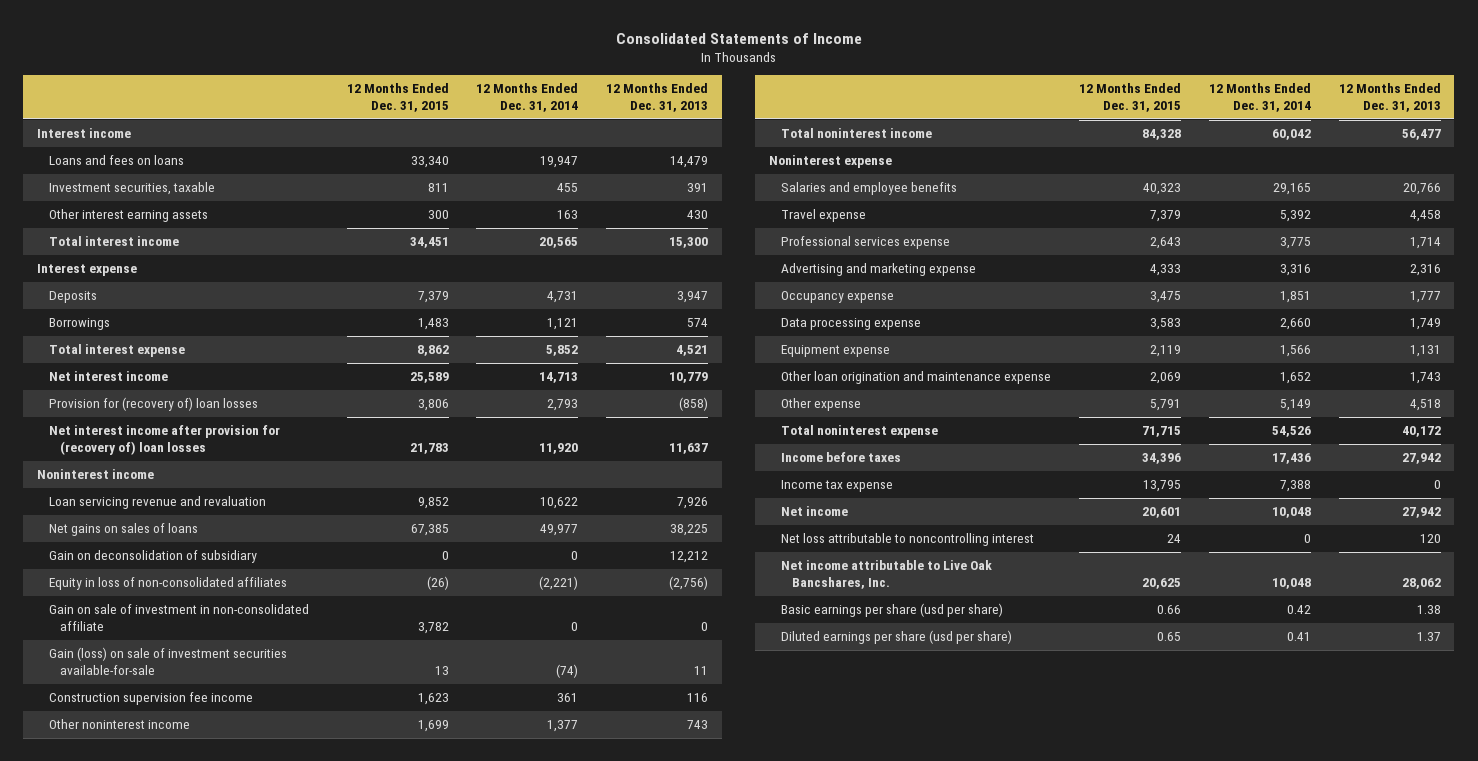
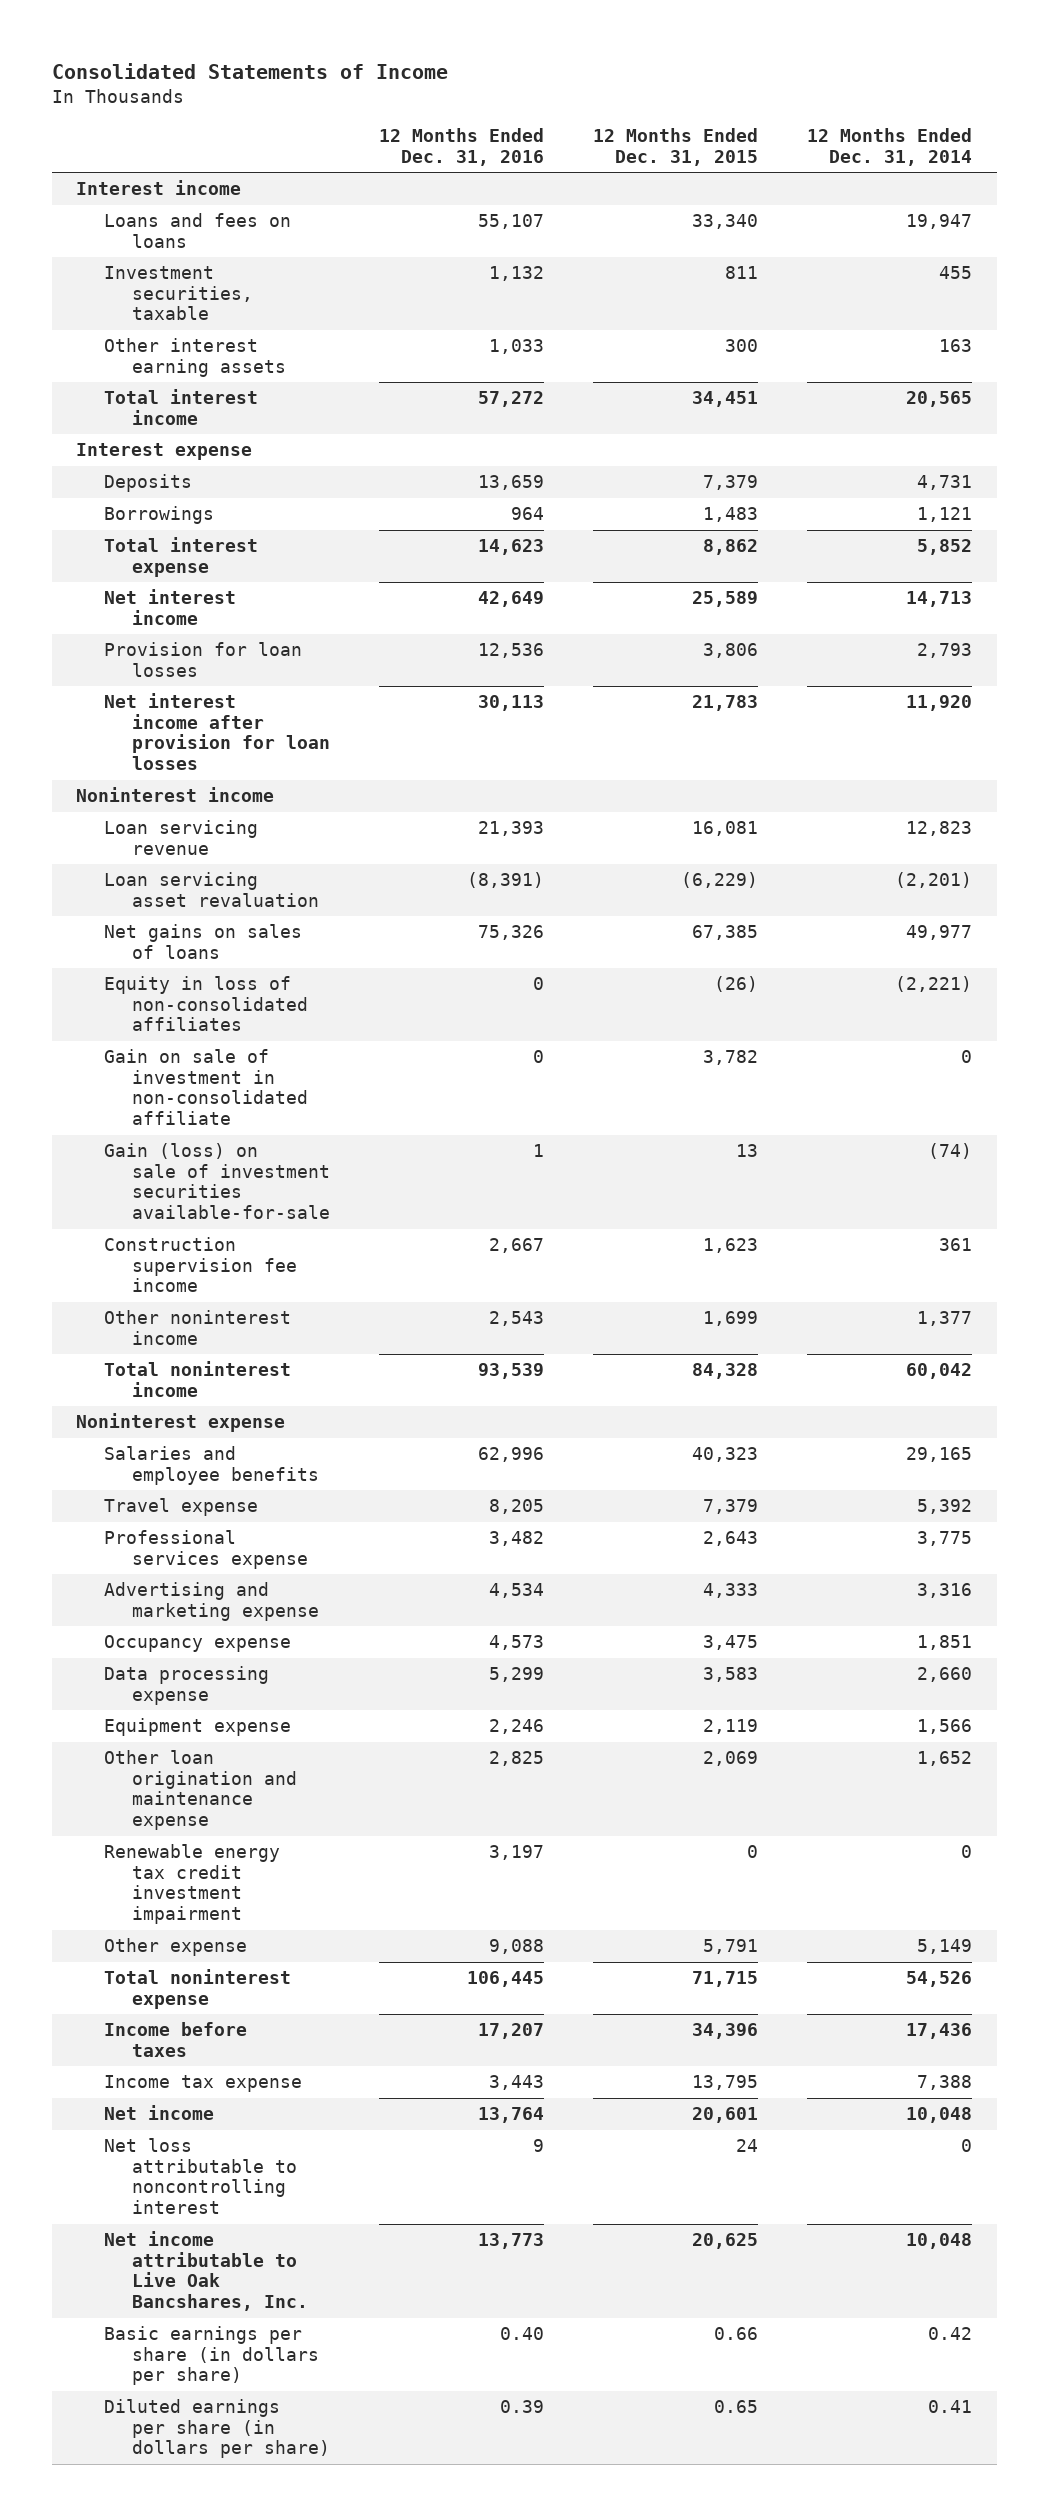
[606,83,709,113] 12 Months Ended Dec. 31, 2013 -> none
none -> [378,128,544,166] 12 Months Ended Dec. 31, 2016
[48,397,258,412] Provision for (recovery of) loan losses -> [104,642,303,677] Provision for loan losses
[48,425,280,455] Net interest income after provision for (recovery of) loan losses -> [104,693,330,771] Net interest income after provision for loan losses
[48,496,266,510] Loan servicing revenue and revaluation -> [104,820,259,855] Loan servicing revenue
[417,497,449,510] 9,852 -> [691,821,758,837] 16,081
[540,497,579,510] 10,622 -> [906,821,973,837] 12,823
none -> [104,872,319,907] Loan servicing asset revaluation
[48,550,257,564] Gain on deconsolidation of subsidiary -> none
none -> [104,1844,281,1925] Renewable energy tax credit investment impairment
[780,603,1003,618] Basic earnings per share (usd per share) -> [104,2326,319,2386] Basic earnings per share (in dollars per share)
[780,630,1012,645] Diluted earnings per share (usd per share) -> [104,2399,330,2459] Diluted earnings per share (in dollars per share)

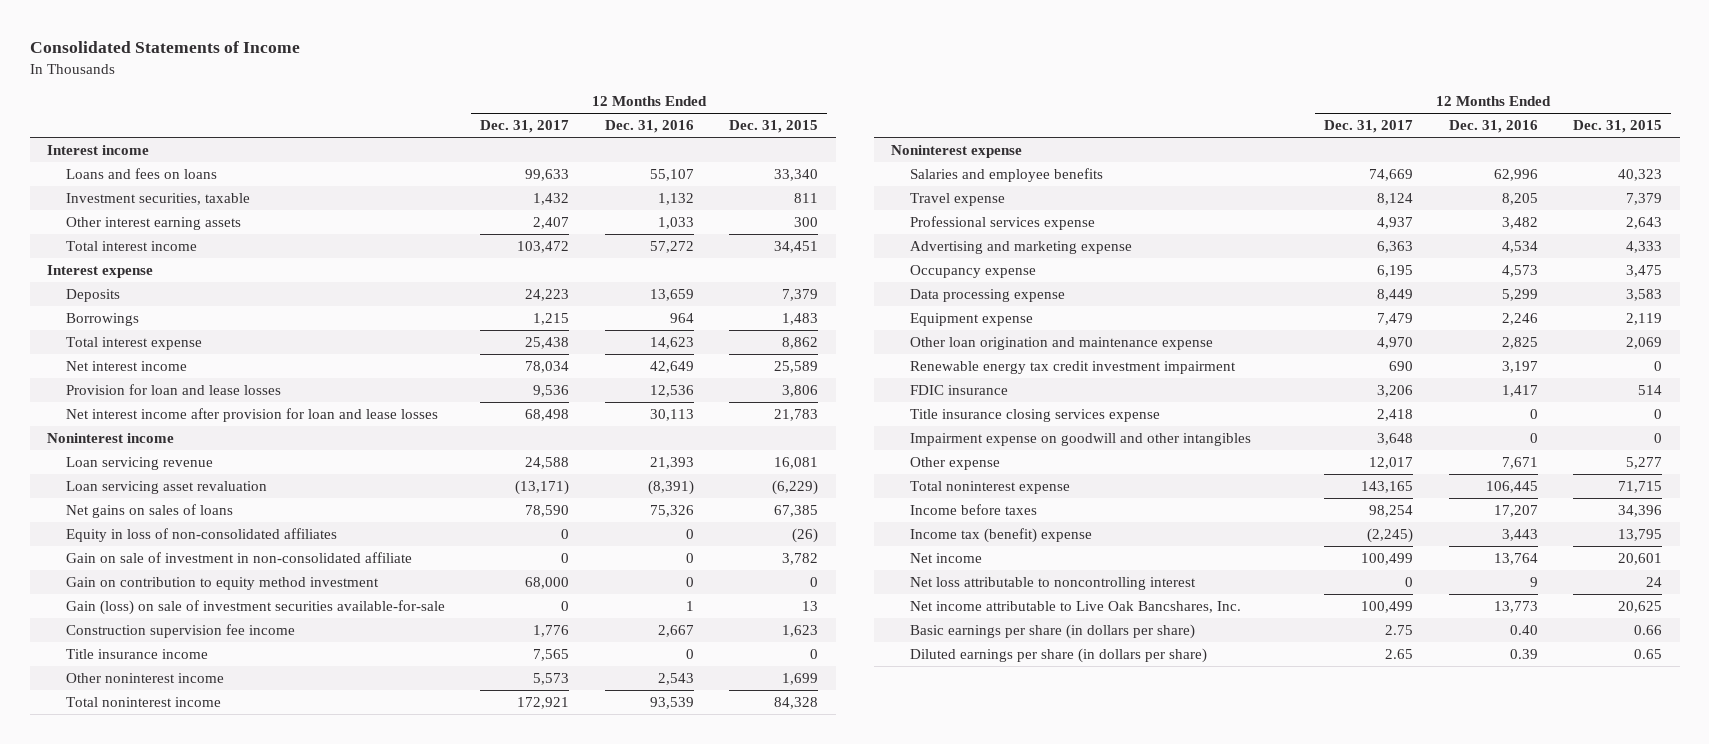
[807,128,973,166] 12 Months Ended Dec. 31, 2014 -> none
none -> [480,120,570,134] Dec. 31, 2017
[104,642,303,677] Provision for loan losses -> [65,384,281,396] Provision for loan and lease losses
[104,693,330,771] Net interest income after provision for loan losses -> [65,408,438,423] Net interest income after provision for loan and lease losses
none -> [65,577,379,591] Gain on contribution to equity method investment
none -> [65,649,208,660] Title insurance income
none -> [909,385,1008,396] FDIC insurance
none -> [909,409,1160,423] Title insurance closing services expense
none -> [909,433,1251,447] Impairment expense on goodwill and other intangibles
[488,1939,544,1955] 9,088 -> [1501,457,1538,470] 7,671
[702,1939,758,1955] 5,791 -> [1625,457,1662,470] 5,277
[104,2075,303,2093] Income tax expense -> [909,528,1092,544] Income tax (benefit) expense

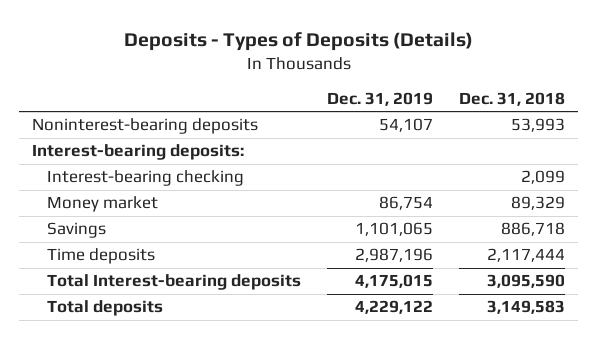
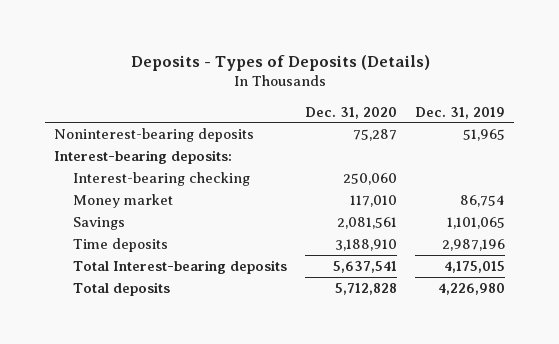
[459,91,566,106] Dec. 31, 2018 -> none
none -> [305,106,398,119] Dec. 31, 2020
[379,118,434,133] 54,107 -> [463,128,506,141] 51,965
[355,300,434,315] 4,229,122 -> [438,282,506,295] 4,226,980

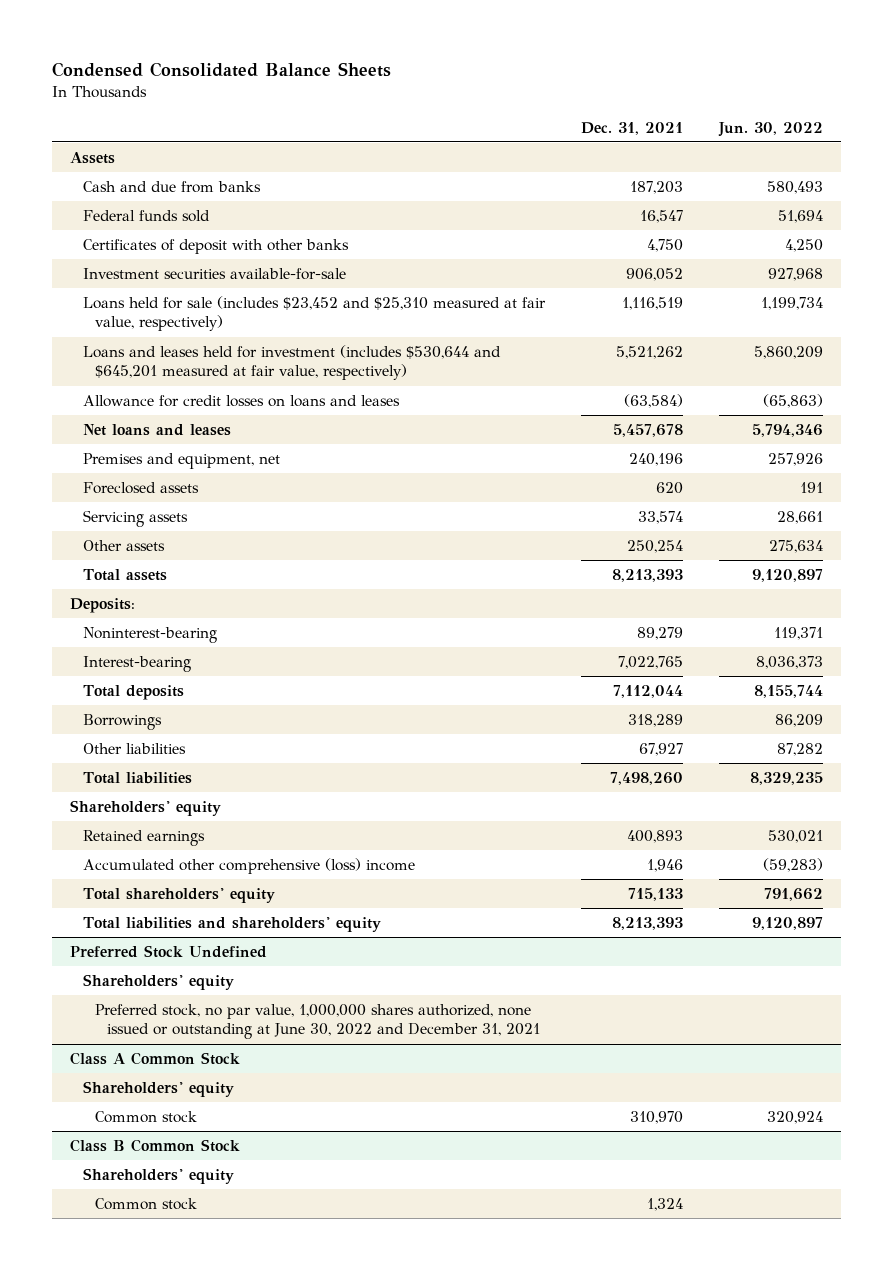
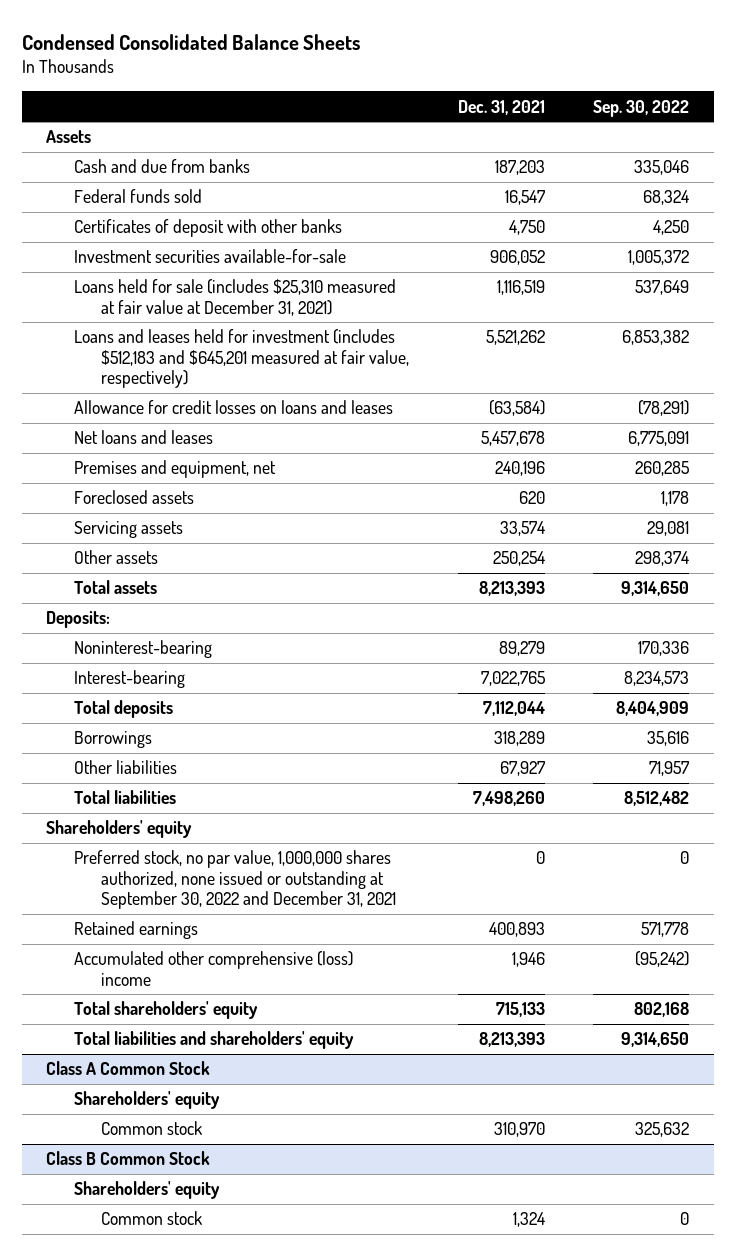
[718,121,824,137] Jun. 30, 2022 -> none
none -> [593,99,690,117] Sep. 30, 2022
[82,296,546,332] Loans held for sale (includes $23,452 and $25,310 measured at fair value, respectively) -> [73,279,396,316] Loans held for sale (includes $25,310 measured at fair value at December 31, 2021)
[82,345,501,381] Loans and leases held for investment (includes $530,644 and $645,201 measured at fair value, respectively) -> [73,329,409,389] Loans and leases held for investment (includes $512,183 and $645,201 measured at fair value, respectively)
none -> [73,850,396,910] Preferred stock, no par value, 1,000,000 shares authorized, none issued or outstanding at September 30, 2022 and December 31, 2021
[70,945,268,959] Preferred Stock Undefined -> none
[82,974,234,991] Shareholders' equity -> none
[94,1004,540,1040] Preferred stock, no par value, 1,000,000 shares authorized, none issued or outstanding at June 30, 2022 and December 31, 2021 -> none

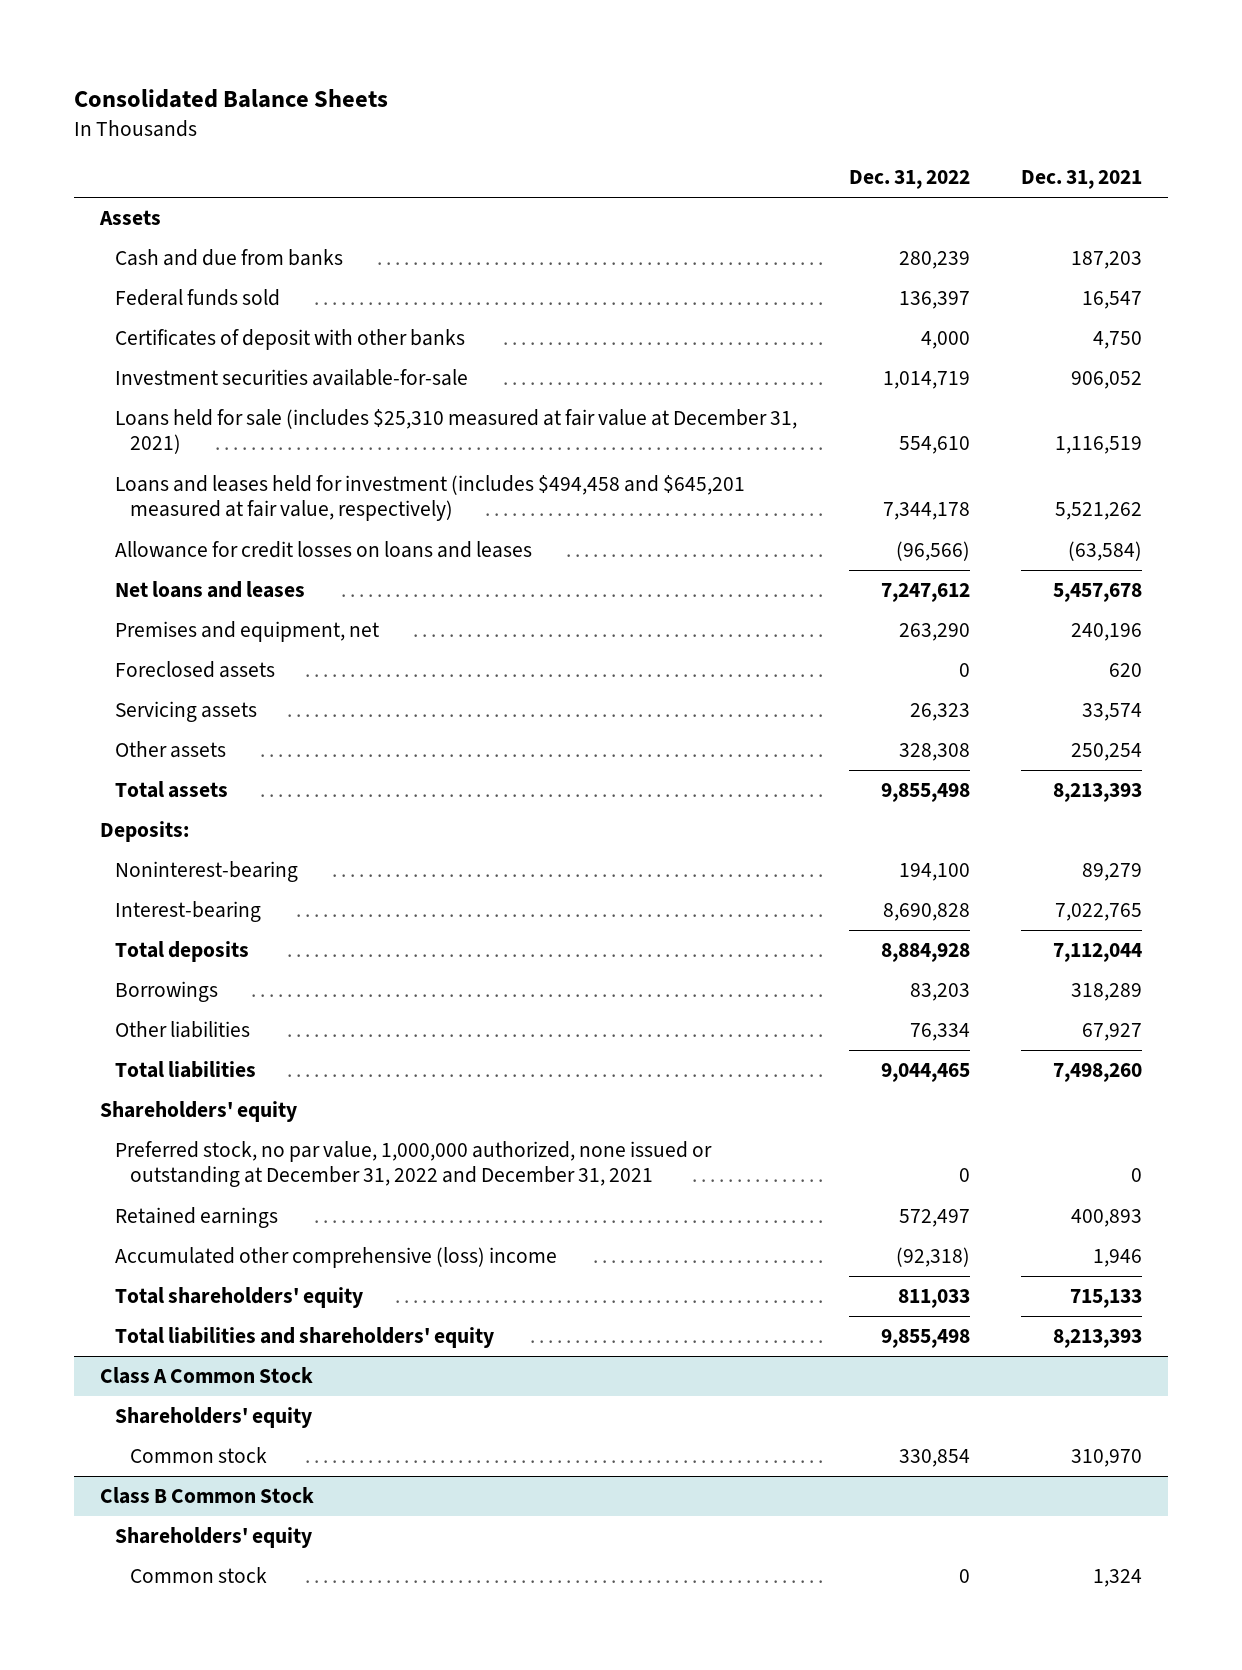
[22,33,361,50] Condensed Consolidated Balance Sheets -> [73,88,388,108] Consolidated Balance Sheets
[593,99,690,117] Sep. 30, 2022 -> none
none -> [848,170,970,190] Dec. 31, 2022
[73,329,409,389] Loans and leases held for investment (includes $512,183 and $645,201 measured at fair value, respectively) -> [114,475,745,522] Loans and leases held for investment (includes $494,458 and $645,201 measured at fair value, respectively)
[73,850,396,910] Preferred stock, no par value, 1,000,000 shares authorized, none issued or outstanding at September 30, 2022 and December 31, 2021 -> [114,1141,712,1188] Preferred stock, no par value, 1,000,000 authorized, none issued or outstanding at December 31, 2022 and December 31, 2021

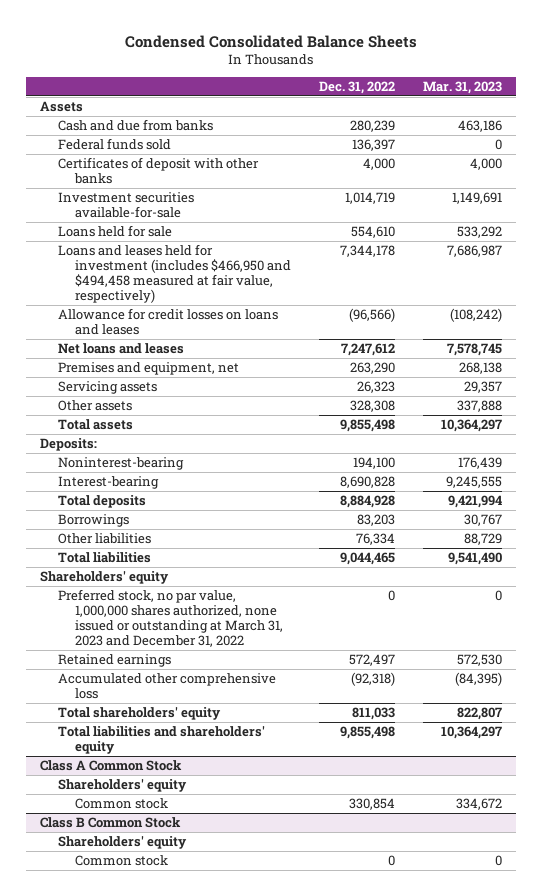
[73,88,388,108] Consolidated Balance Sheets -> [125,34,418,48] Condensed Consolidated Balance Sheets
[1021,170,1143,190] Dec. 31, 2021 -> none
none -> [423,81,503,95] Mar. 31, 2023
[114,409,797,455] Loans held for sale (includes $25,310 measured at fair value at December 31, 2021) -> [57,225,172,238] Loans held for sale
[114,475,745,522] Loans and leases held for investment (includes $494,458 and $645,201 measured at fair value, respectively) -> [57,244,292,303] Loans and leases held for investment (includes $466,950 and $494,458 measured at fair value, respectively)
[114,661,275,679] Foreclosed assets -> none
[114,1141,712,1188] Preferred stock, no par value, 1,000,000 authorized, none issued or outstanding at December 31, 2022 and December 31, 2021 -> [57,589,284,647] Preferred stock, no par value, 1,000,000 shares authorized, none issued or outstanding at March 31, 2023 and December 31, 2022
[114,1247,557,1269] Accumulated other comprehensive (loss) income -> [57,673,276,700] Accumulated other comprehensive loss

